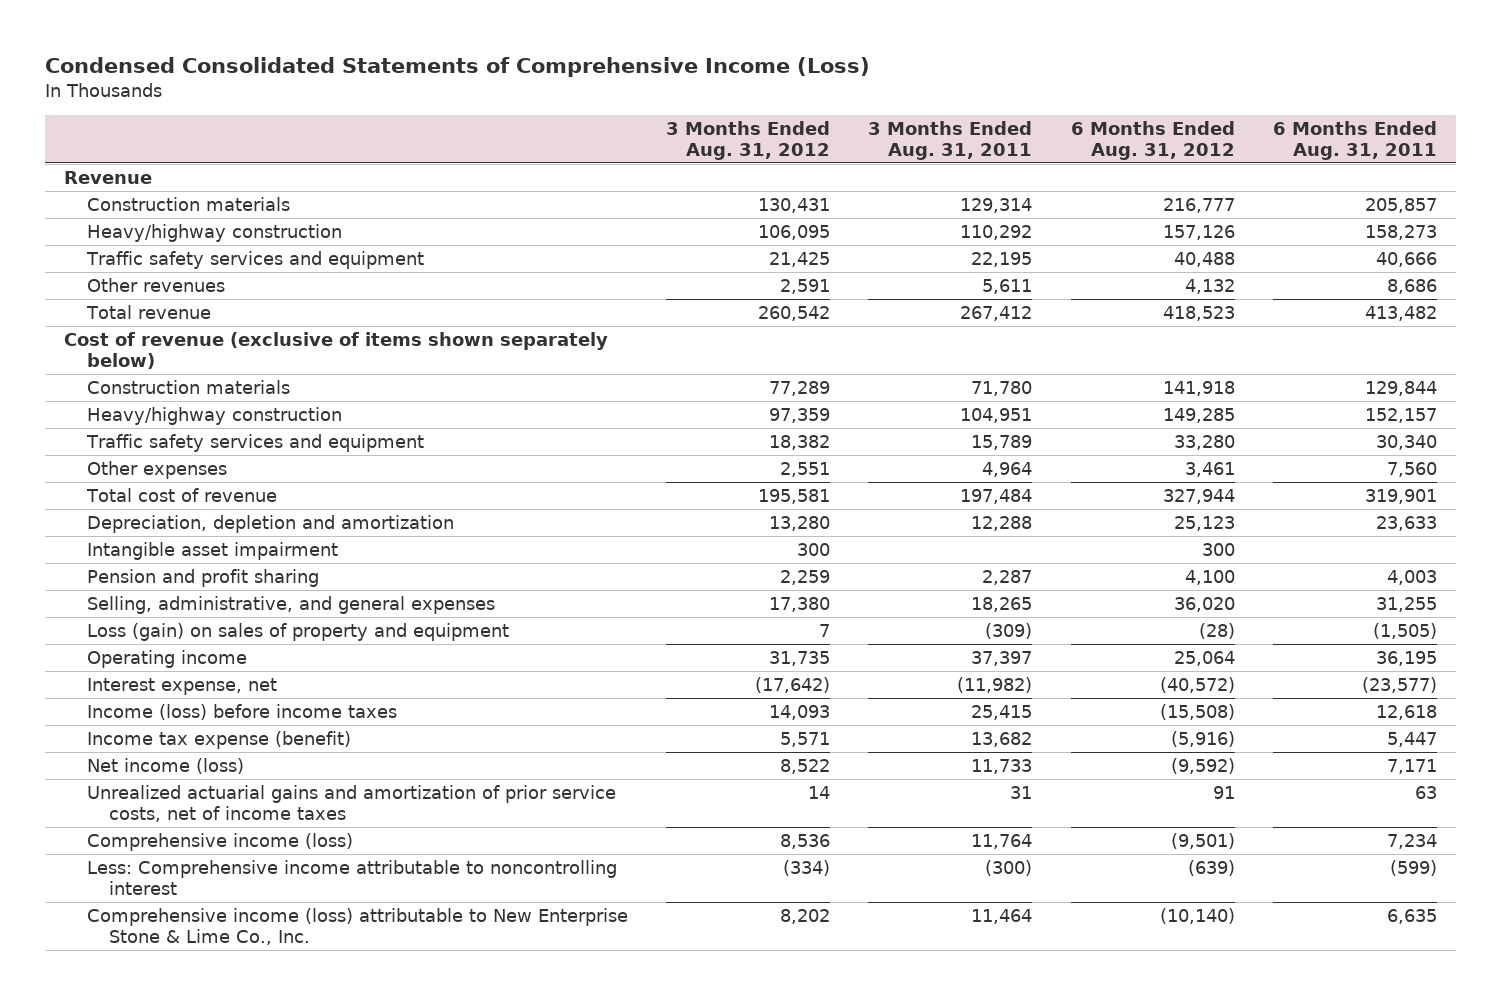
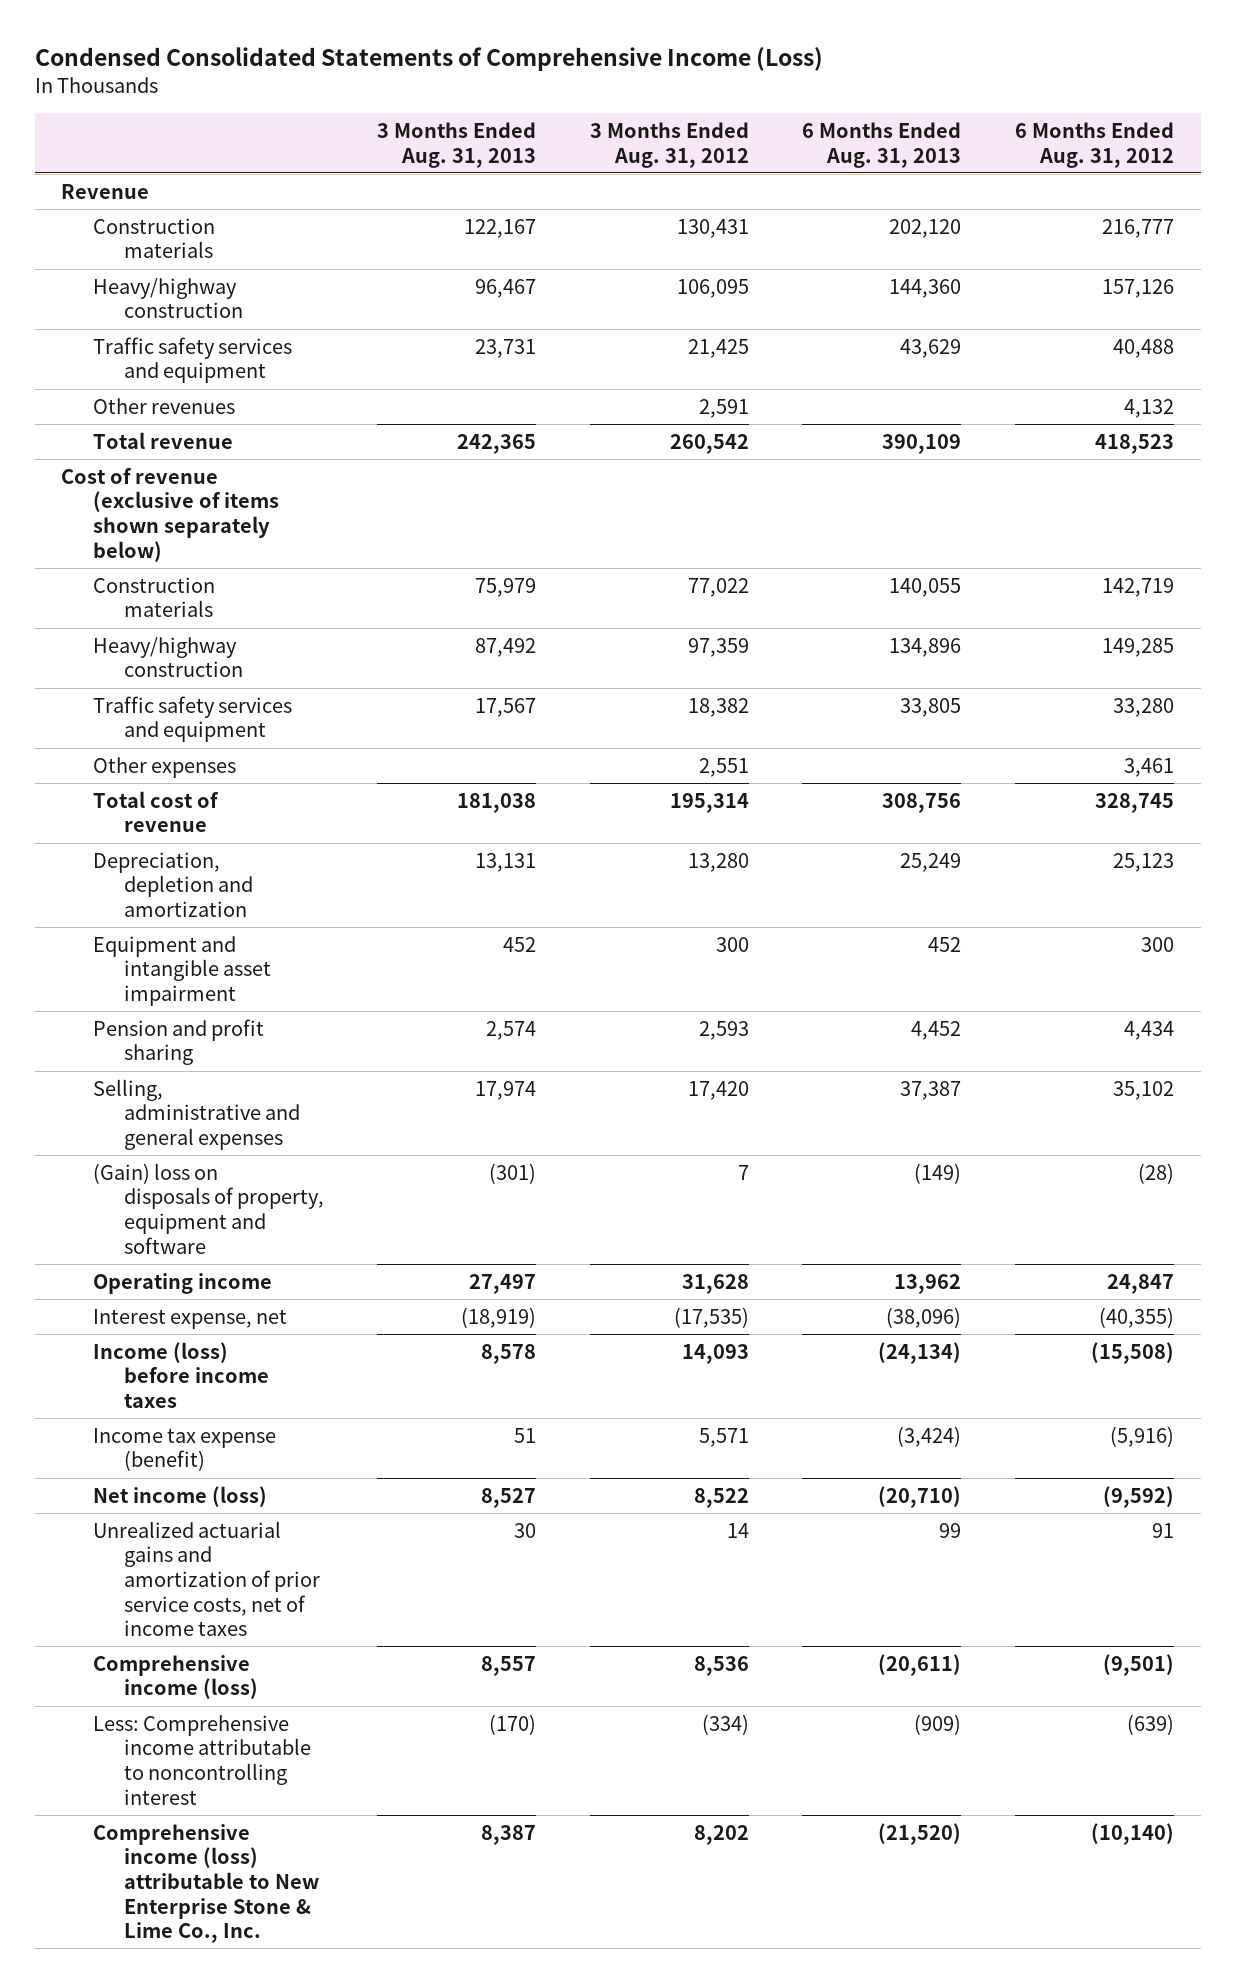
[868,121,1033,160] 3 Months Ended Aug. 31, 2011 -> none
[1272,121,1437,160] 6 Months Ended Aug. 31, 2011 -> none
none -> [377,122,537,168] 3 Months Ended Aug. 31, 2013
none -> [802,122,962,168] 6 Months Ended Aug. 31, 2013
[769,381,831,397] 77,289 -> [687,577,749,597] 77,022
[1162,381,1235,397] 141,918 -> [1101,577,1174,597] 142,719
[758,489,831,505] 195,581 -> [669,792,749,813] 195,314
[1162,489,1235,505] 327,944 -> [1094,792,1174,813] 328,745
[86,542,338,561] Intangible asset impairment -> [92,935,271,1007] Equipment and intangible asset impairment
[780,570,831,586] 2,259 -> [698,1020,749,1040] 2,593
[1184,570,1235,586] 4,100 -> [1123,1020,1174,1040] 4,434
[86,596,495,615] Selling, administrative, and general expenses -> [92,1078,300,1151] Selling, administrative and general expenses
[769,597,831,613] 17,380 -> [687,1080,749,1100] 17,420
[1173,597,1235,613] 36,020 -> [1112,1080,1174,1100] 35,102
[86,623,509,642] Loss (gain) on sales of property and equipment -> [92,1162,324,1254] (Gain) loss on disposals of property, equipment and software
[769,651,831,667] 31,735 -> [681,1273,749,1294] 31,628
[1173,651,1235,667] 25,064 -> [1106,1273,1174,1294] 24,847
[755,677,831,694] (17,642) -> [673,1306,749,1328] (17,535)
[1159,677,1235,694] (40,572) -> [1098,1306,1174,1328] (40,355)

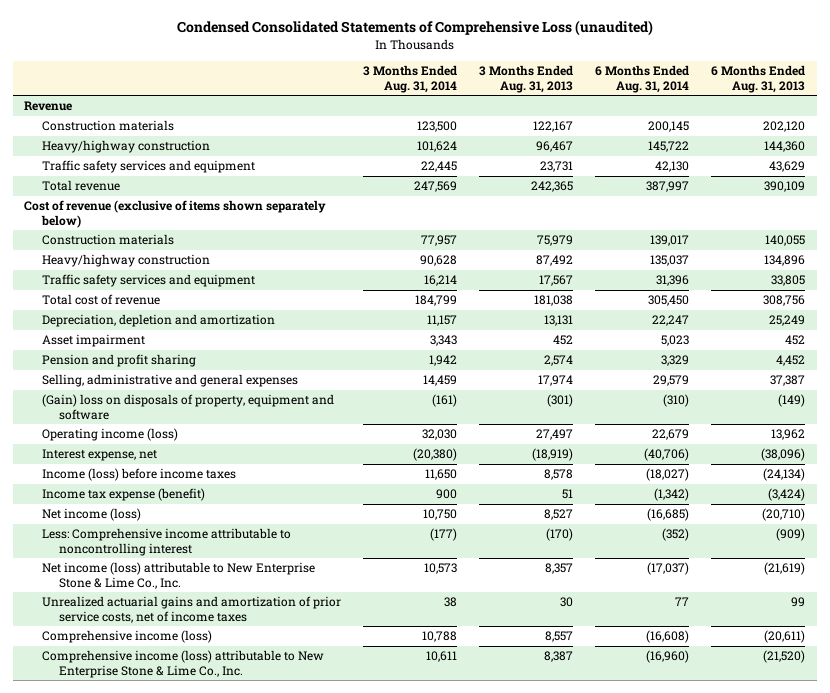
[34,46,823,71] Condensed Consolidated Statements of Comprehensive Income (Loss) -> [176,20,653,37] Condensed Consolidated Statements of Comprehensive Loss (unaudited)
[589,122,749,168] 3 Months Ended Aug. 31, 2012 -> none
[1014,122,1174,168] 6 Months Ended Aug. 31, 2012 -> none
none -> [362,65,457,93] 3 Months Ended Aug. 31, 2014
none -> [595,65,690,93] 6 Months Ended Aug. 31, 2014
[92,397,235,414] Other revenues -> none
[92,756,236,778] Other expenses -> none
[92,935,271,1007] Equipment and intangible asset impairment -> [41,334,145,348] Asset impairment
[92,1272,272,1294] Operating income -> [41,428,178,442] Operating income (loss)
[92,1714,311,1805] Less: Comprehensive income attributable to noncontrolling interest -> [41,528,291,556] Less: Comprehensive income attributable to noncontrolling interest
none -> [41,562,315,589] Net income (loss) attributable to New Enterprise Stone & Lime Co., Inc.

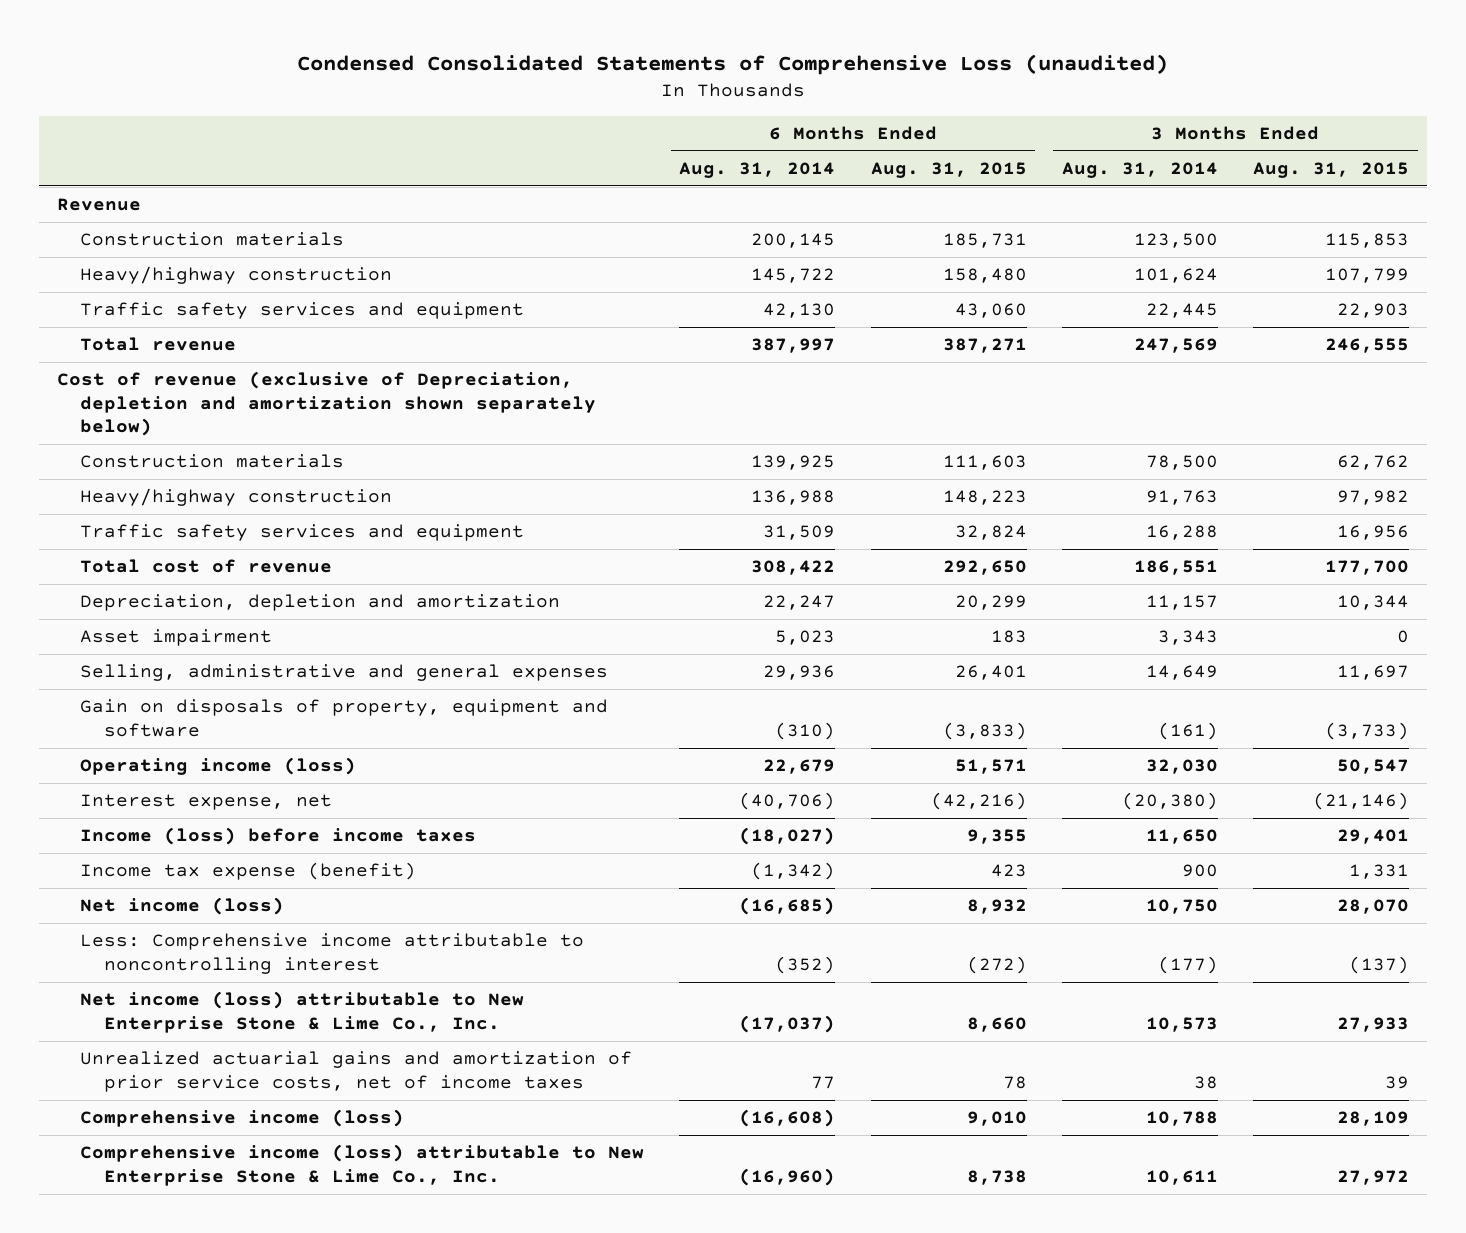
[479,65,574,93] 3 Months Ended Aug. 31, 2013 -> none
[711,65,806,93] 6 Months Ended Aug. 31, 2013 -> none
none -> [870,161,1027,178] Aug. 31, 2015
none -> [1253,161,1410,178] Aug. 31, 2015
[24,200,327,228] Cost of revenue (exclusive of items shown separately below) -> [56,371,597,437] Cost of revenue (exclusive of Depreciation, depletion and amortization shown separately below)
[420,235,457,247] 77,957 -> [1145,455,1218,471] 78,500
[650,235,690,247] 139,017 -> [751,455,836,471] 139,925
[419,255,457,267] 90,628 -> [1145,490,1218,506] 91,763
[650,255,690,267] 135,037 -> [751,490,836,506] 136,988
[423,275,457,287] 16,214 -> [1145,525,1218,541] 16,288
[656,275,690,287] 31,396 -> [763,525,836,541] 31,509
[414,295,457,307] 184,799 -> [1133,560,1218,576] 186,551
[648,295,690,307] 305,450 -> [751,560,836,576] 308,422
[41,354,196,368] Pension and profit sharing -> none
[422,375,457,387] 14,459 -> [1145,665,1218,681] 14,649
[653,375,690,387] 29,579 -> [763,665,836,681] 29,936
[41,394,334,420] (Gain) loss on disposals of property, equipment and software -> [80,699,609,737] Gain on disposals of property, equipment and software

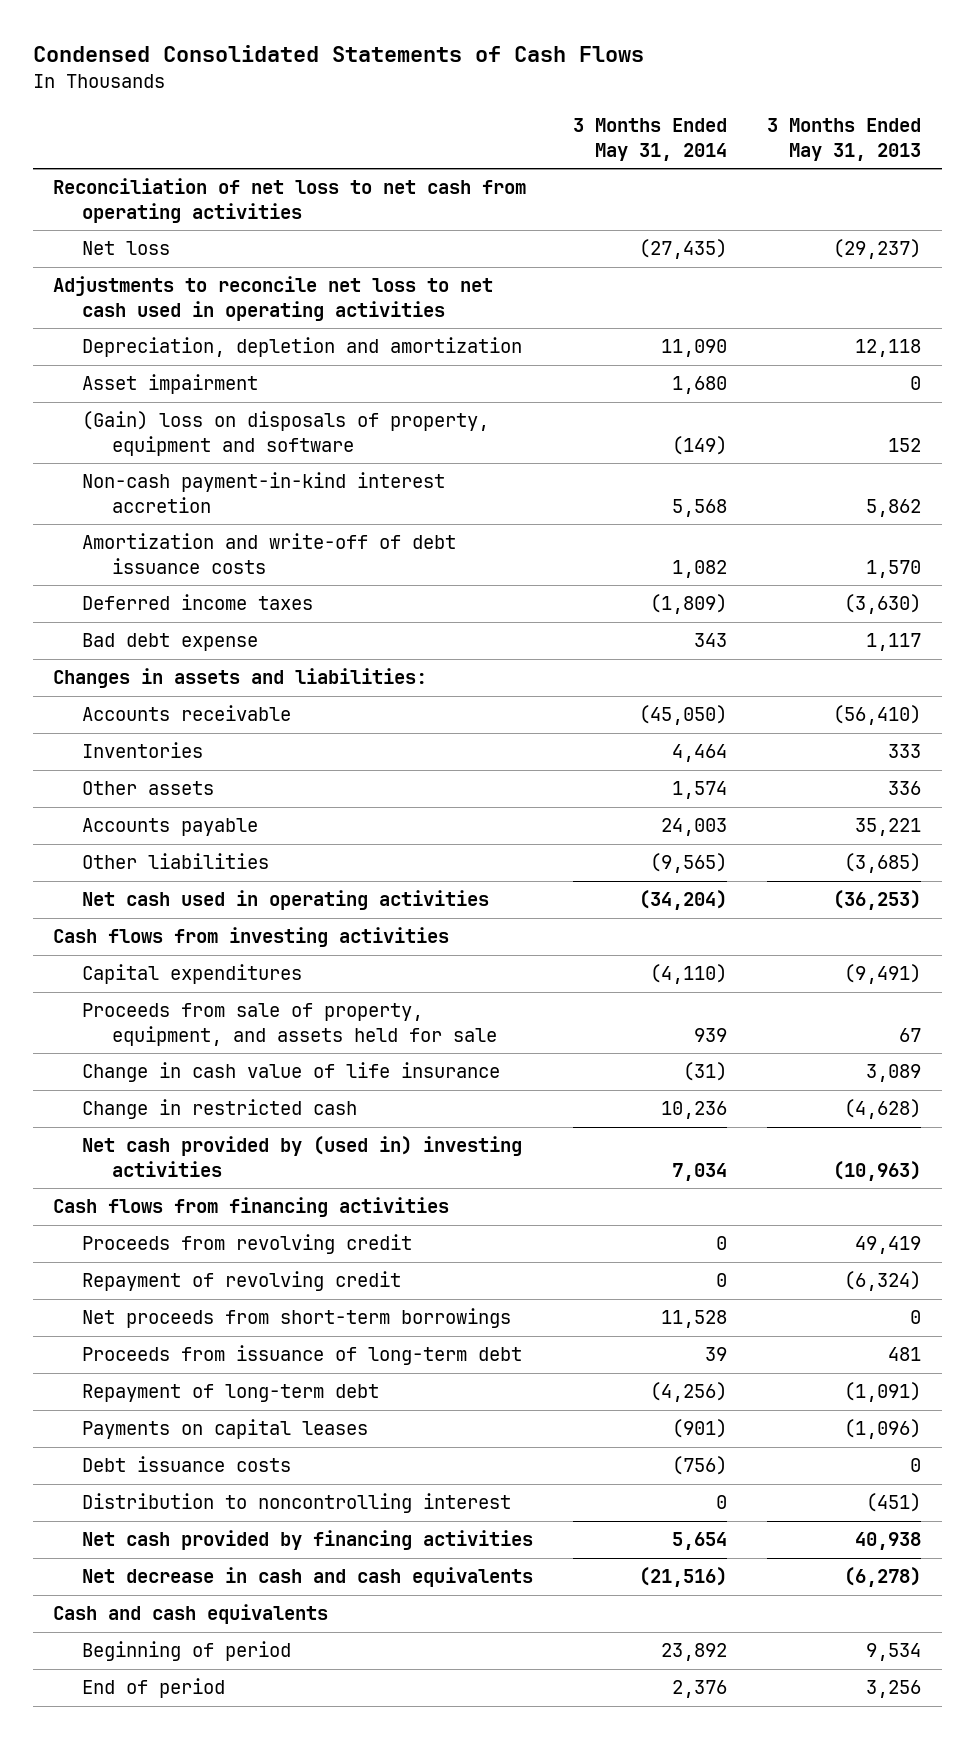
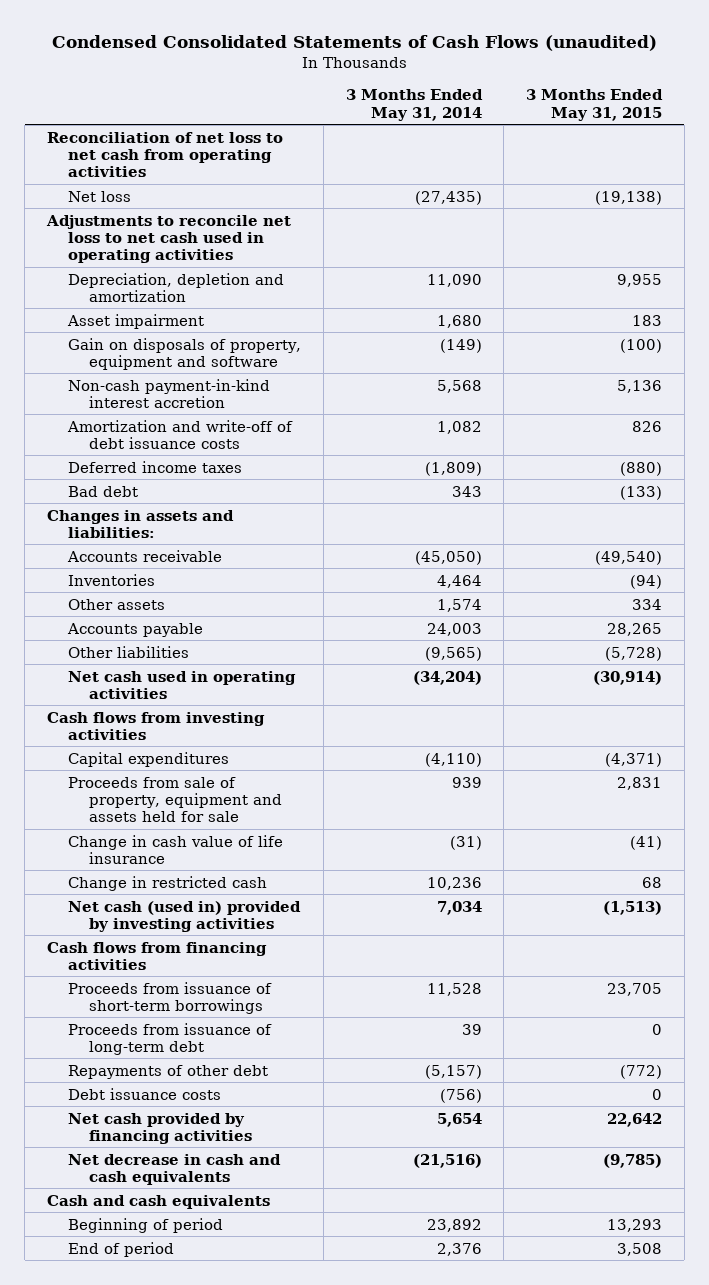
[32,45,644,63] Condensed Consolidated Statements of Cash Flows -> [51,34,657,51] Condensed Consolidated Statements of Cash Flows (unaudited)
[767,118,922,161] 3 Months Ended May 31, 2013 -> none
none -> [525,89,663,121] 3 Months Ended May 31, 2015
[82,411,490,456] (Gain) loss on disposals of property, equipment and software -> [68,337,302,370] Gain on disposals of property, equipment and software
[82,633,259,652] Bad debt expense -> [68,485,139,497] Bad debt
[82,1003,497,1046] Proceeds from sale of property, equipment, and assets held for sale -> [68,776,283,823] Proceeds from sale of property, equipment and assets held for sale
[82,1136,523,1177] Net cash provided by (used in) investing activities -> [68,900,302,932] Net cash (used in) provided by investing activities
[82,1271,402,1292] Repayment of revolving credit -> none
[82,1308,512,1329] Net proceeds from short-term borrowings -> none
[82,1234,413,1255] Proceeds from revolving credit -> [68,981,273,1014] Proceeds from issuance of short-term borrowings
[716,1236,728,1251] 0 -> [426,982,482,996] 11,528
[82,1419,369,1440] Payments on capital leases -> none
[82,1384,380,1403] Repayment of long-term debt -> [68,1064,269,1079] Repayments of other debt
[650,1382,728,1403] (4,256) -> [424,1064,482,1079] (5,157)
[82,1493,512,1514] Distribution to noncontrolling interest -> none

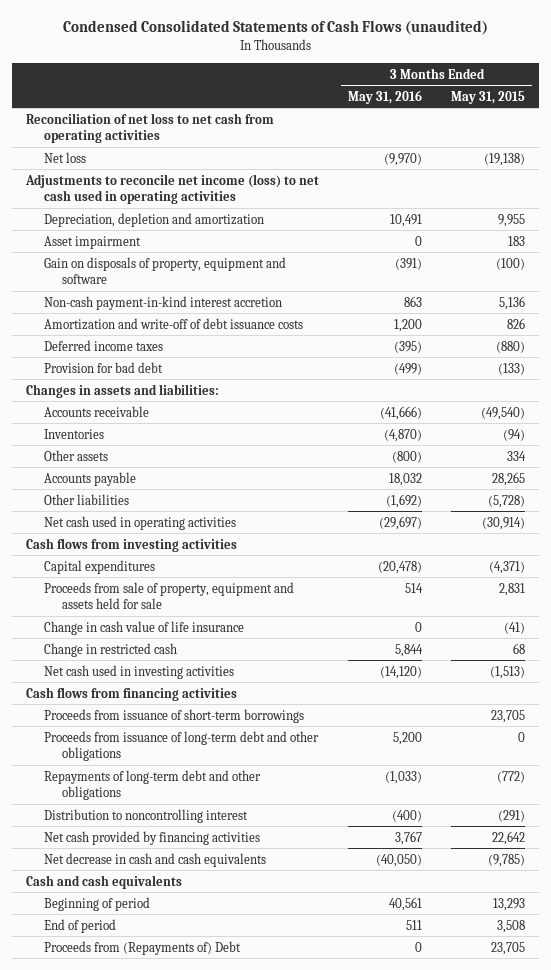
[345,89,483,121] 3 Months Ended May 31, 2014 -> none
none -> [348,89,423,104] May 31, 2016
[46,214,292,264] Adjustments to reconcile net loss to net cash used in operating activities -> [25,173,320,205] Adjustments to reconcile net income (loss) to net cash used in operating activities
[68,485,139,497] Bad debt -> [44,361,164,373] Provision for bad debt
[68,900,302,932] Net cash (used in) provided by investing activities -> [44,664,235,679] Net cash used in investing activities
[68,1087,222,1100] Debt issuance costs -> none
[68,1022,273,1055] Proceeds from issuance of long-term debt -> [44,730,320,762] Proceeds from issuance of long-term debt and other obligations
[68,1064,269,1079] Repayments of other debt -> [44,769,262,801] Repayments of long-term debt and other obligations
none -> [44,808,249,823] Distribution to noncontrolling interest
none -> [44,940,242,955] Proceeds from (Repayments of) Debt

